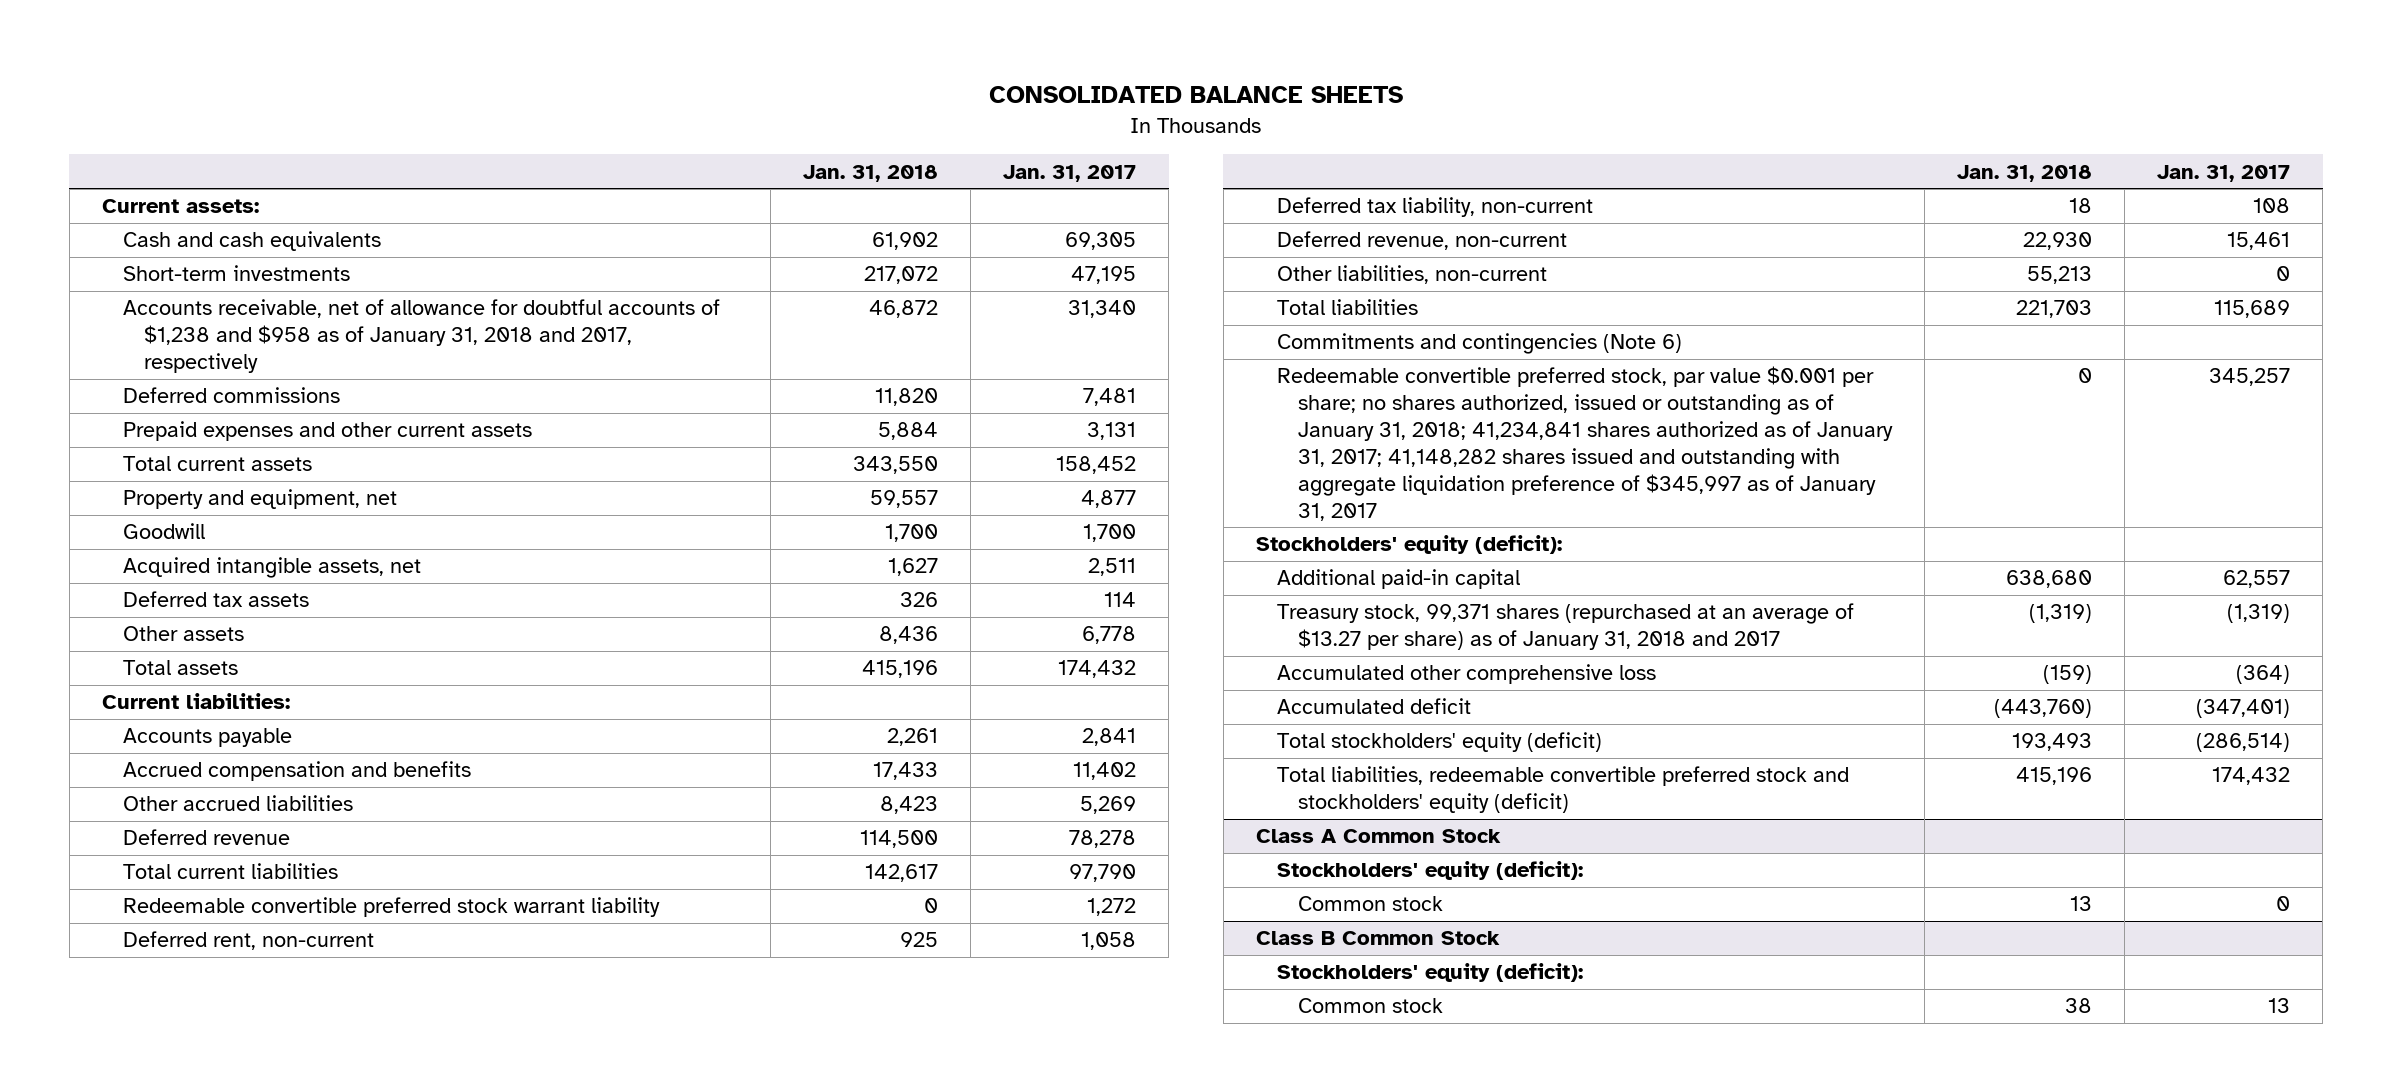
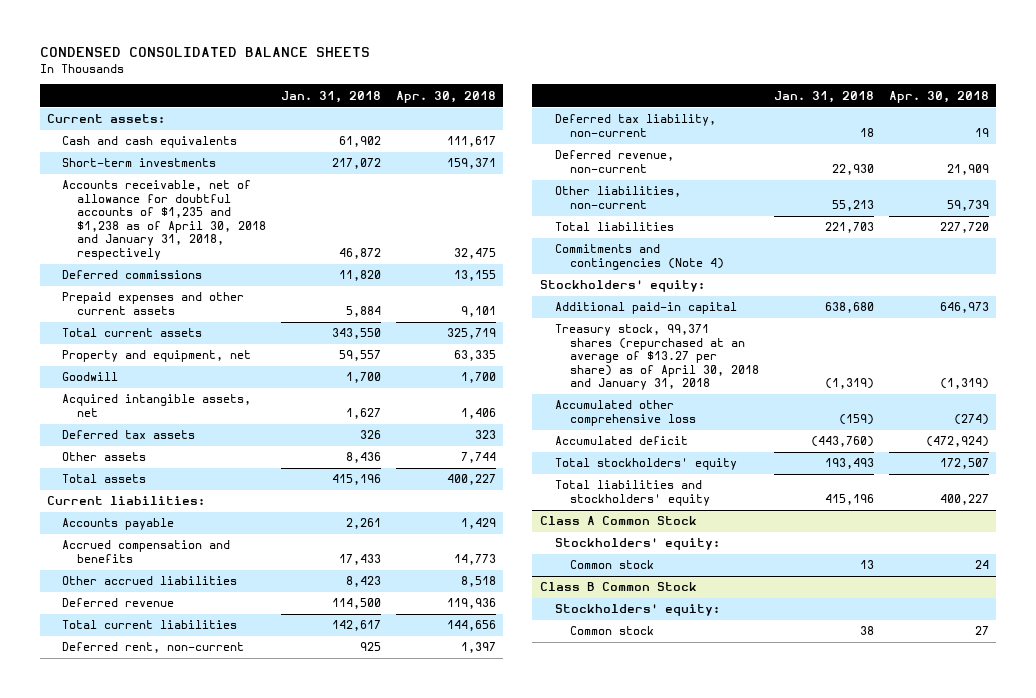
[989,86,1404,104] CONSOLIDATED BALANCE SHEETS -> [39,47,370,58] CONDENSED CONSOLIDATED BALANCE SHEETS
[1003,164,1137,182] Jan. 31, 2017 -> none
none -> [395,90,496,103] Apr. 30, 2018
[123,299,721,374] Accounts receivable, net of allowance for doubtful accounts of $1,238 and $958 as of January 31, 2018 and 2017, respectively -> [62,180,267,260] Accounts receivable, net of allowance for doubtful accounts of $1,235 and $1,238 as of April 30, 2018 and January 31, 2018, respectively
[123,897,661,918] Redeemable convertible preferred stock warrant liability -> none
[1276,366,1893,521] Redeemable convertible preferred stock, par value $0.001 per share; no shares authorized, issued or outstanding as of January 31, 2018; 41,234,841 shares authorized as of January 31, 2017; 41,148,282 shares issued and outstanding with aggregate liquidation preference of $345,997 as of January 31, 2017 -> none
[1276,333,1682,355] Commitments and contingencies (Note 6) -> [554,244,724,270] Commitments and contingencies (Note 4)
[1255,535,1562,555] Stockholders' equity (deficit): -> [539,280,705,293] Stockholders' equity:
[1276,603,1854,651] Treasury stock, 99,371 shares (repurchased at an average of $13.27 per share) as of January 31, 2018 and 2017 -> [554,324,759,391] Treasury stock, 99,371 shares (repurchased at an average of $13.27 per share) as of April 30, 2018 and January 31, 2018
[1276,732,1602,753] Total stockholders' equity (deficit) -> [554,458,737,471] Total stockholders' equity
[1276,766,1849,814] Total liabilities, redeemable convertible preferred stock and stockholders' equity (deficit) -> [554,480,710,506] Total liabilities and stockholders' equity
[1276,861,1583,881] Stockholders' equity (deficit): -> [554,538,720,551] Stockholders' equity:
[1276,963,1583,983] Stockholders' equity (deficit): -> [554,604,720,617] Stockholders' equity:

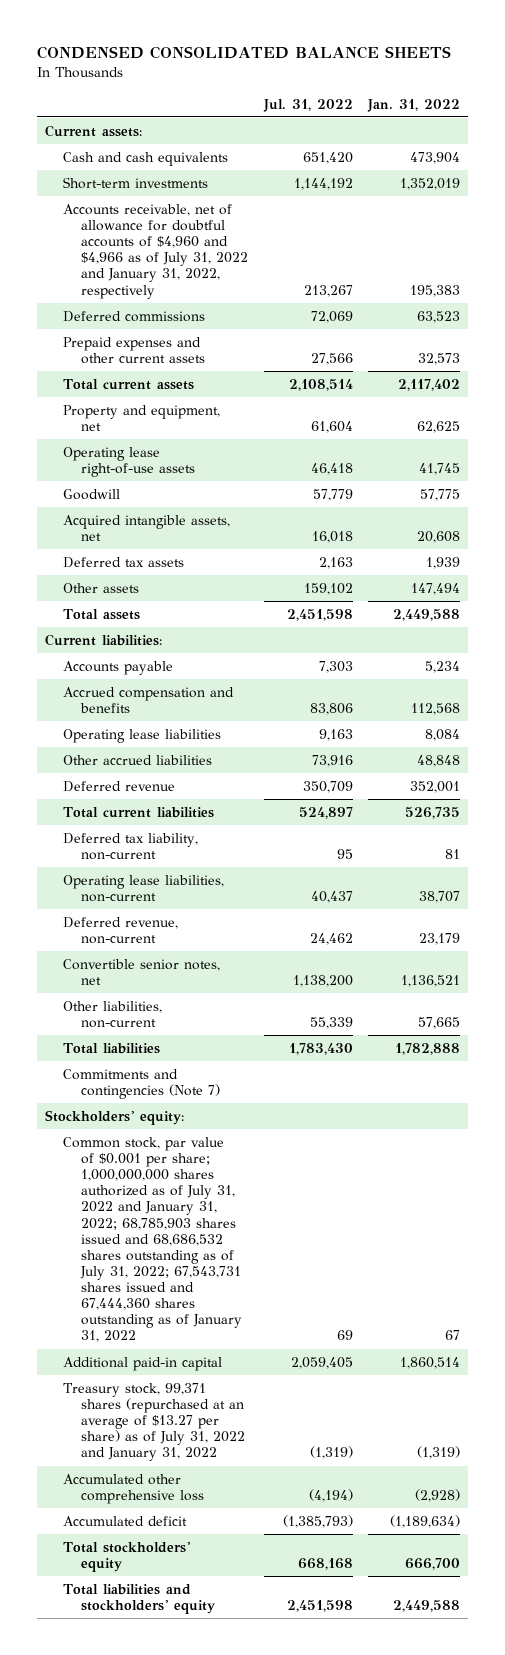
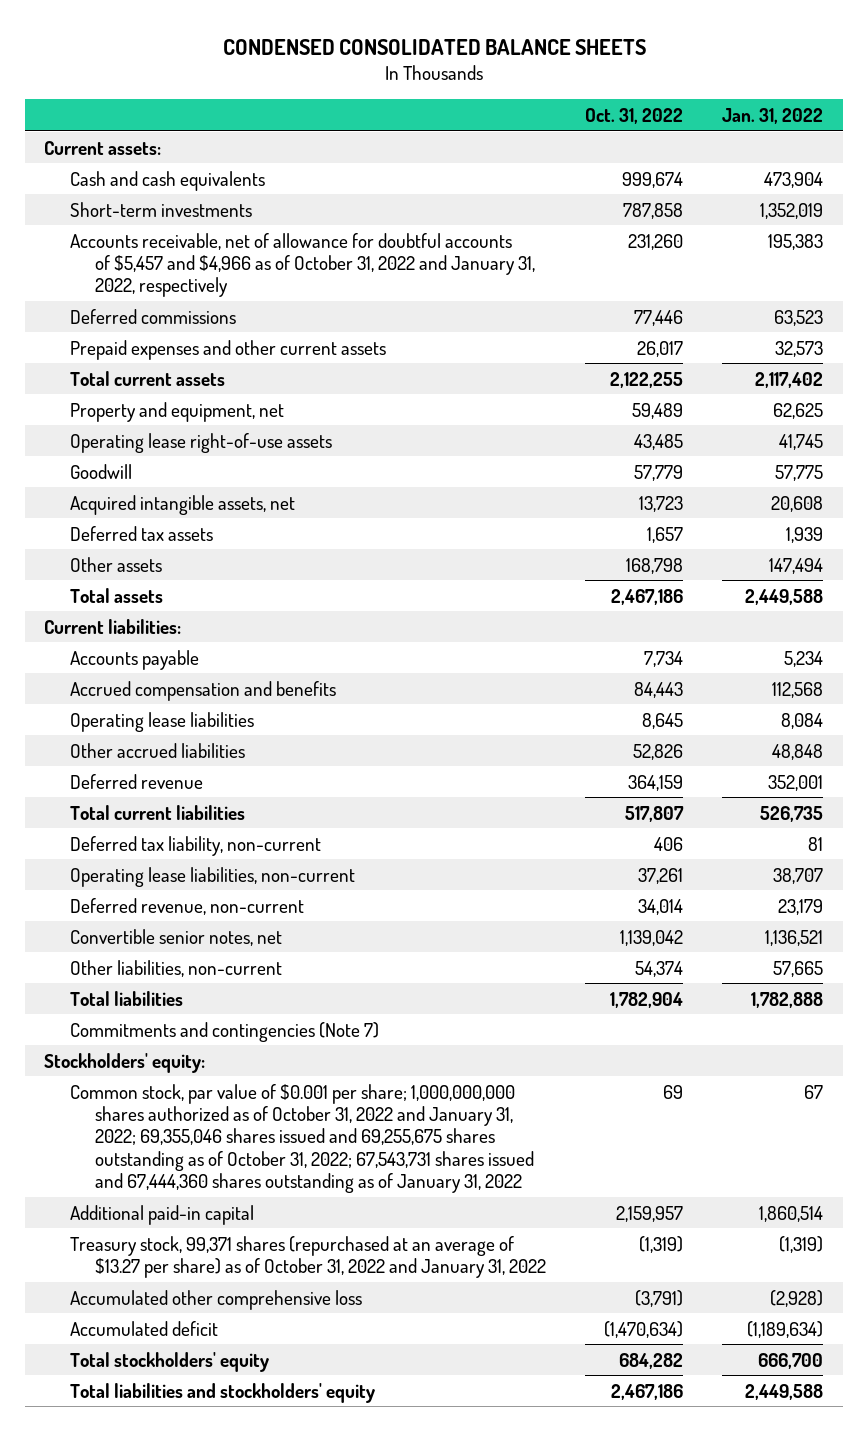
[262,98,353,112] Jul. 31, 2022 -> none
none -> [585,108,684,125] Oct. 31, 2022
[62,203,248,299] Accounts receivable, net of allowance for doubtful accounts of $4,960 and $4,966 as of July 31, 2022 and January 31, 2022, respectively -> [69,232,536,298] Accounts receivable, net of allowance for doubtful accounts of $5,457 and $4,966 as of October 31, 2022 and January 31, 2022, respectively
[62,1136,242,1343] Common stock, par value of $0.001 per share; 1,000,000,000 shares authorized as of July 31, 2022 and January 31, 2022; 68,785,903 shares issued and 68,686,532 shares outstanding as of July 31, 2022; 67,543,731 shares issued and 67,444,360 shares outstanding as of January 31, 2022 -> [69,1083,535,1194] Common stock, par value of $0.001 per share; 1,000,000,000 shares authorized as of October 31, 2022 and January 31, 2022; 69,355,046 shares issued and 69,255,675 shares outstanding as of October 31, 2022; 67,543,731 shares issued and 67,444,360 shares outstanding as of January 31, 2022
[62,1382,245,1462] Treasury stock, 99,371 shares (repurchased at an average of $13.27 per share) as of July 31, 2022 and January 31, 2022 -> [69,1235,547,1278] Treasury stock, 99,371 shares (repurchased at an average of $13.27 per share) as of October 31, 2022 and January 31, 2022

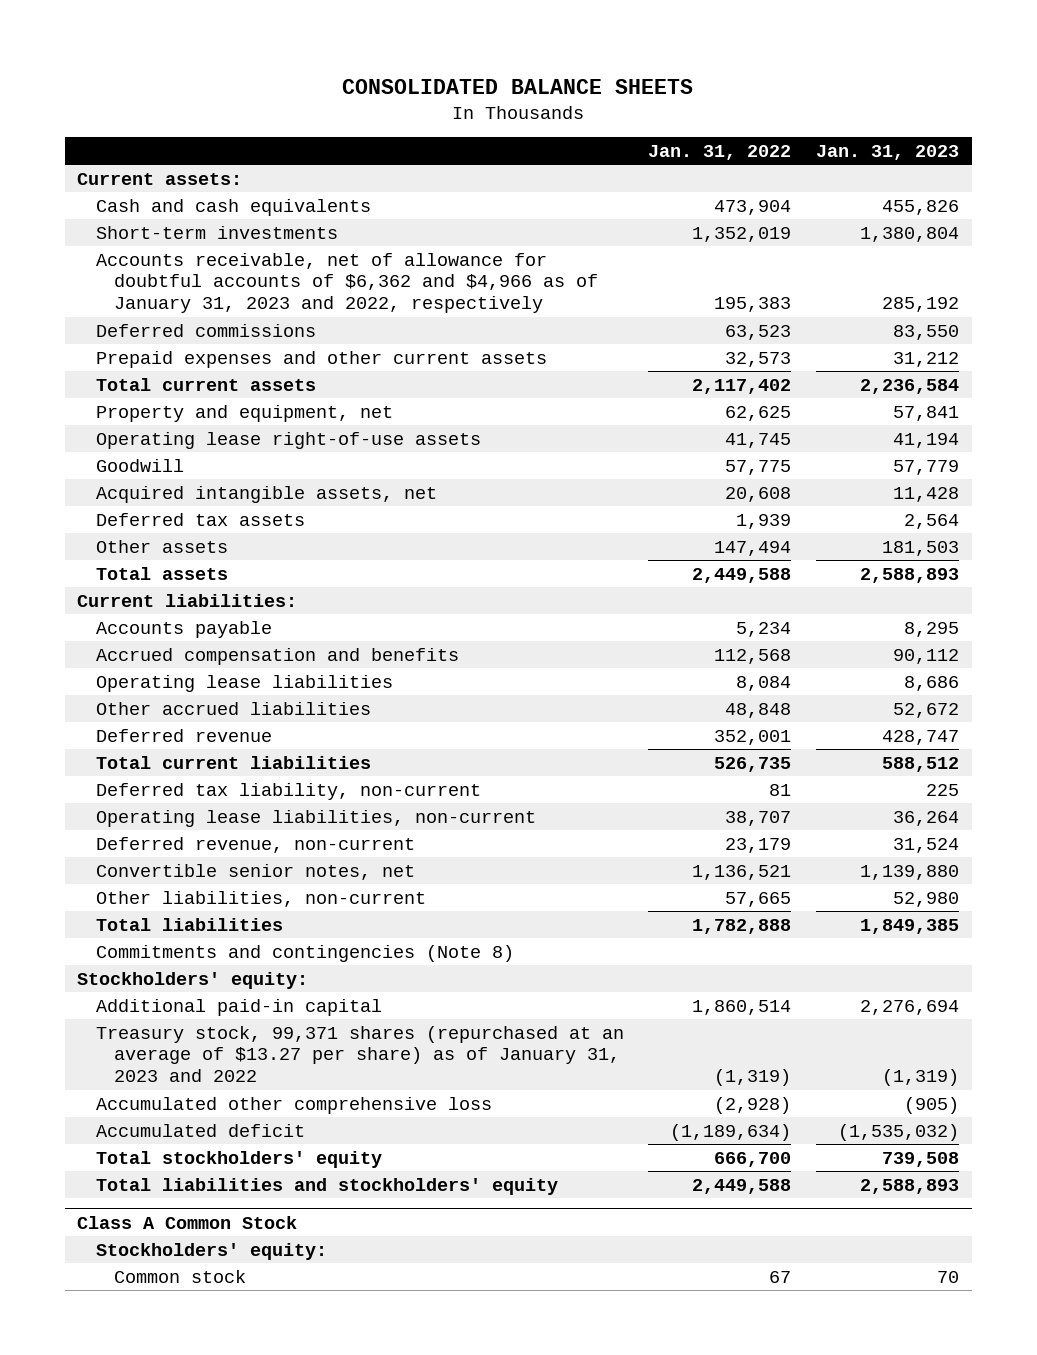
[222,38,646,55] CONDENSED CONSOLIDATED BALANCE SHEETS -> [342,78,694,94] CONSOLIDATED BALANCE SHEETS
[585,108,684,125] Oct. 31, 2022 -> none
none -> [816,144,960,160] Jan. 31, 2023
[69,232,536,298] Accounts receivable, net of allowance for doubtful accounts of $5,457 and $4,966 as of October 31, 2022 and January 31, 2022, respectively -> [95,252,598,314] Accounts receivable, net of allowance for doubtful accounts of $6,362 and $4,966 as of January 31, 2023 and 2022, respectively
[69,1021,379,1042] Commitments and contingencies (Note 7) -> [95,944,514,962] Commitments and contingencies (Note 8)
[69,1083,535,1194] Common stock, par value of $0.001 per share; 1,000,000,000 shares authorized as of October 31, 2022 and January 31, 2022; 69,355,046 shares issued and 69,255,675 shares outstanding as of October 31, 2022; 67,543,731 shares issued and 67,444,360 shares outstanding as of January 31, 2022 -> none
[69,1235,547,1278] Treasury stock, 99,371 shares (repurchased at an average of $13.27 per share) as of October 31, 2022 and January 31, 2022 -> [95,1025,624,1083] Treasury stock, 99,371 shares (repurchased at an average of $13.27 per share) as of January 31, 2023 and 2022
none -> [77,1215,298,1229] Class A Common Stock
none -> [95,1242,327,1260] Stockholders' equity:
none -> [113,1269,246,1283] Common stock

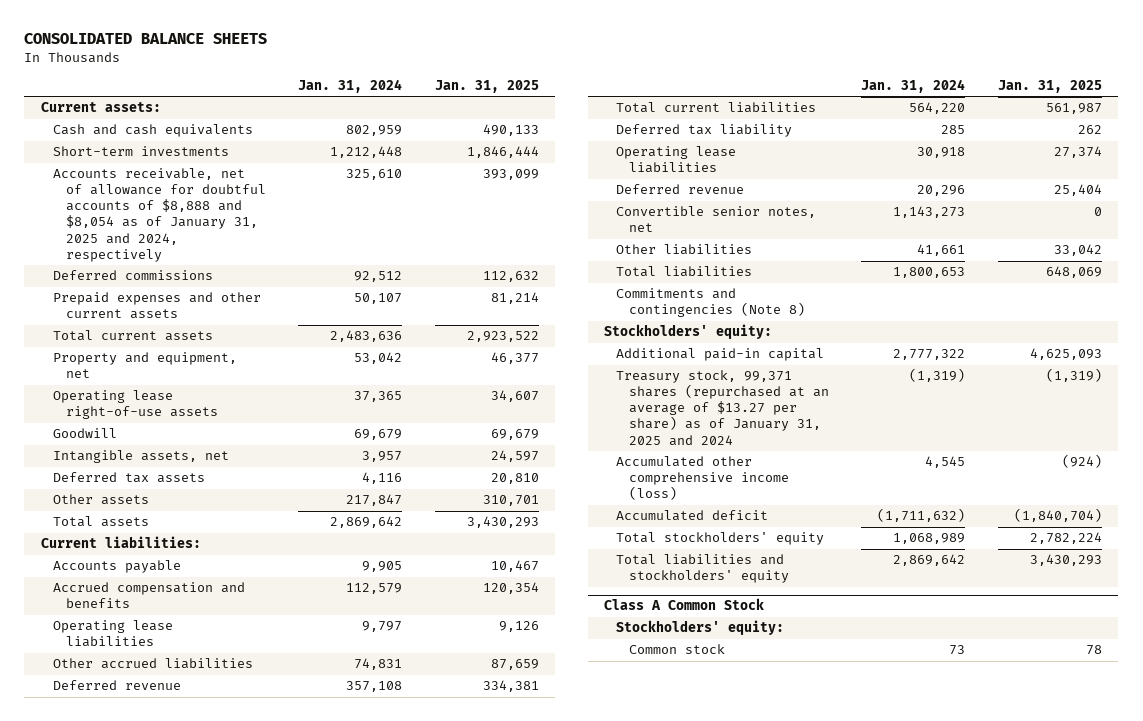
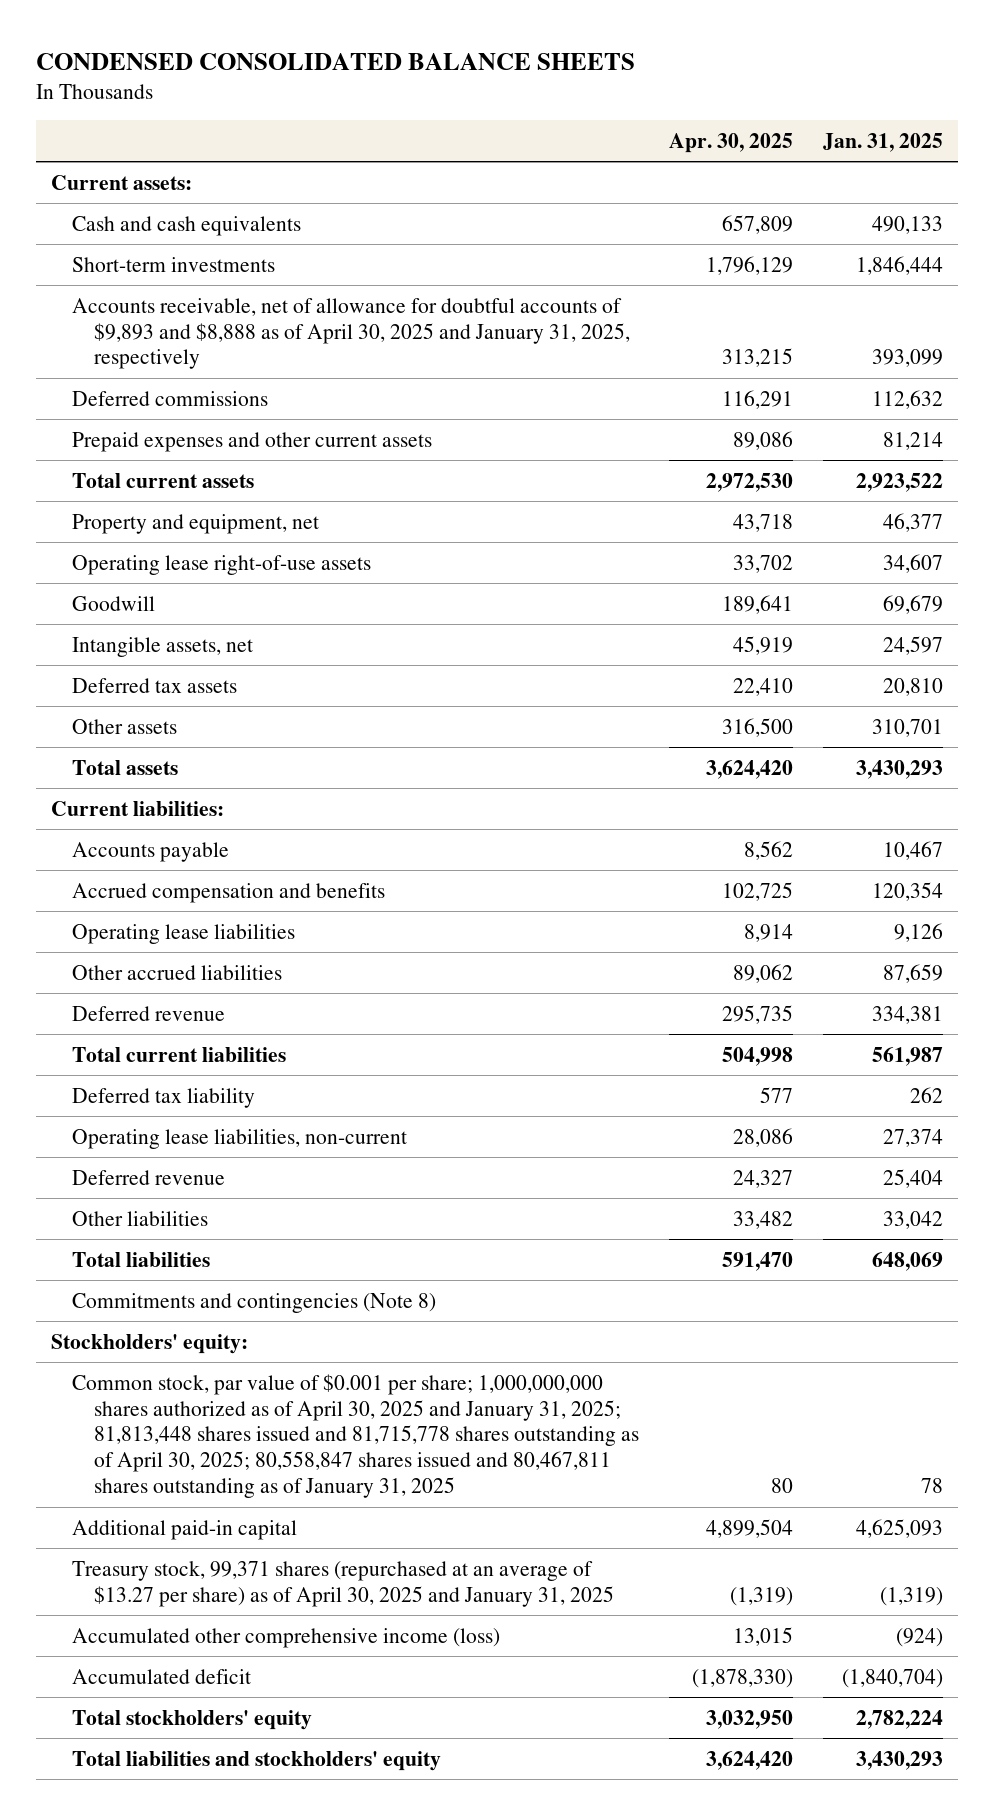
[24,33,268,45] CONSOLIDATED BALANCE SHEETS -> [35,52,635,70] CONDENSED CONSOLIDATED BALANCE SHEETS
[298,79,403,94] Jan. 31, 2024 -> none
none -> [668,132,793,153] Apr. 30, 2025
[53,168,266,262] Accounts receivable, net of allowance for doubtful accounts of $8,888 and $8,054 as of January 31, 2025 and 2024, respectively -> [72,297,631,370] Accounts receivable, net of allowance for doubtful accounts of $9,893 and $8,888 as of April 30, 2025 and January 31, 2025, respectively
[616,146,737,174] Operating lease liabilities -> [72,1128,408,1149] Operating lease liabilities, non-current
[616,206,817,233] Convertible senior notes, net -> none
none -> [72,1373,640,1499] Common stock, par value of $0.001 per share; 1,000,000,000 shares authorized as of April 30, 2025 and January 31, 2025; 81,813,448 shares issued and 81,715,778 shares outstanding as of April 30, 2025; 80,558,847 shares issued and 80,467,811 shares outstanding as of January 31, 2025
[616,370,829,446] Treasury stock, 99,371 shares (repurchased at an average of $13.27 per share) as of January 31, 2025 and 2024 -> [72,1560,615,1607] Treasury stock, 99,371 shares (repurchased at an average of $13.27 per share) as of April 30, 2025 and January 31, 2025
[603,598,764,611] Class A Common Stock -> none
[616,620,785,636] Stockholders' equity: -> none
[628,644,725,655] Common stock -> none

